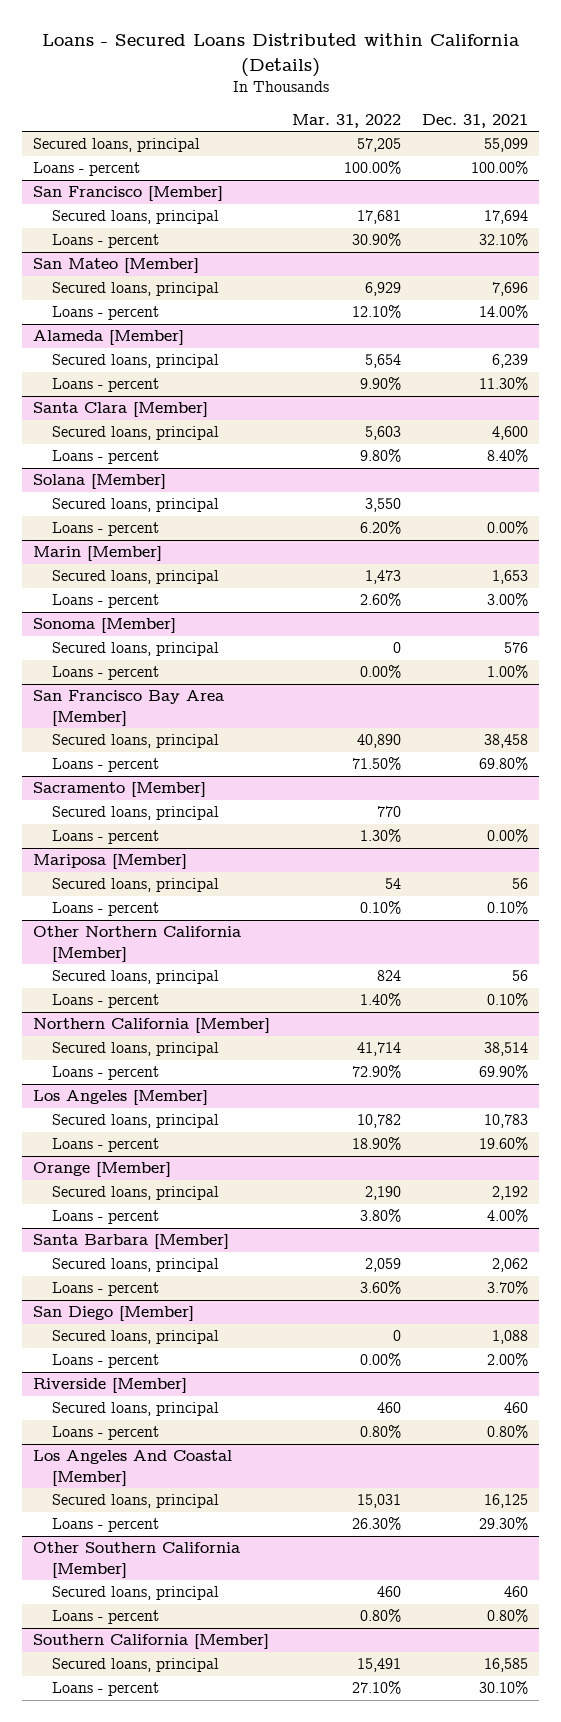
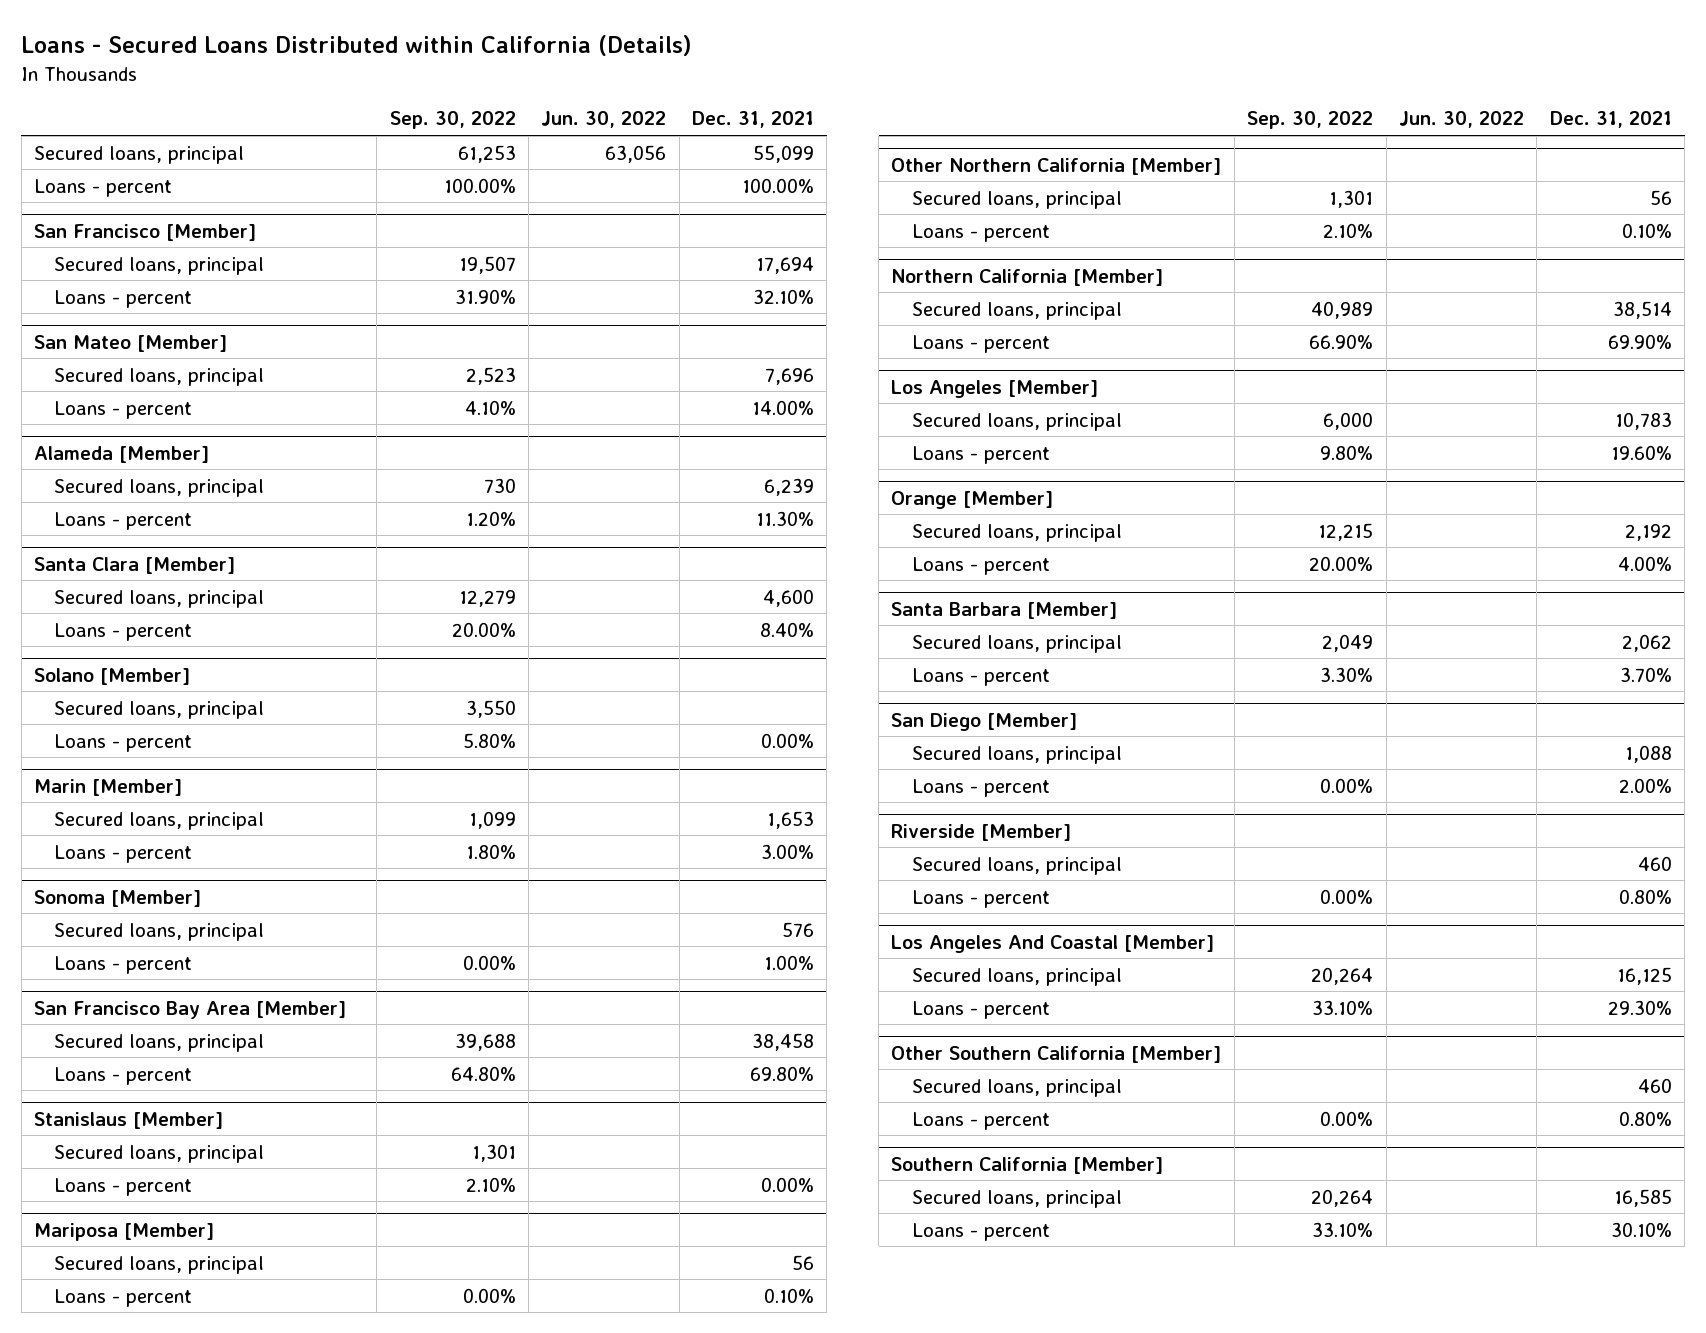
[291,113,401,128] Mar. 31, 2022 -> none
none -> [389,111,516,130] Sep. 30, 2022
none -> [541,111,667,129] Jun. 30, 2022
[33,474,167,490] Solana [Member] -> [33,667,190,685] Solano [Member]
[33,782,207,798] Sacramento [Member] -> none
none -> [33,1111,223,1129] Stanislaus [Member]

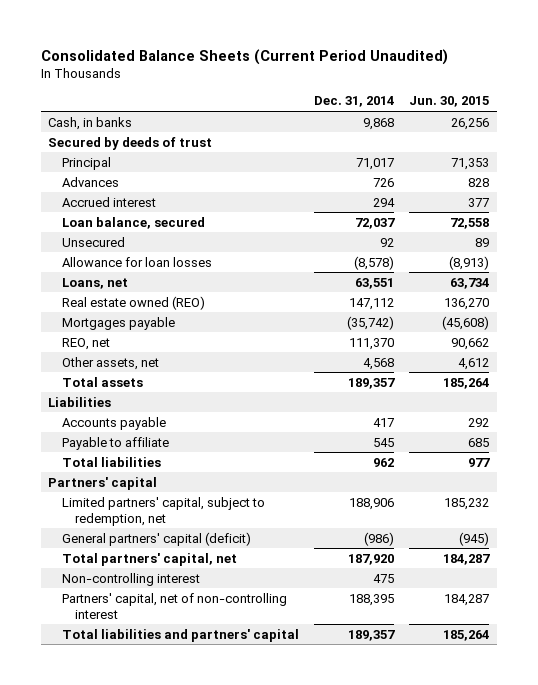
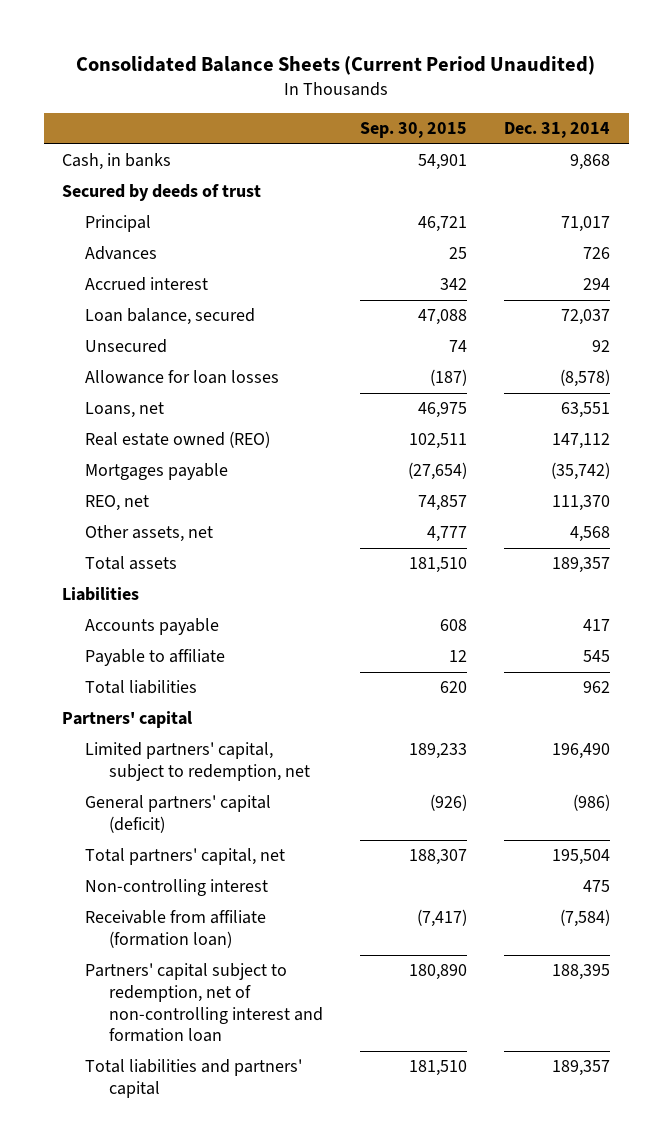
[409,96,490,108] Jun. 30, 2015 -> none
none -> [359,122,467,139] Sep. 30, 2015
[348,497,394,510] 188,906 -> [552,743,611,760] 196,490
[347,553,394,565] 187,920 -> [552,849,611,866] 195,504
none -> [85,910,267,949] Receivable from affiliate (formation loan)
[61,592,287,619] Partners' capital, net of non-controlling interest -> [85,963,323,1043] Partners' capital subject to redemption, net of non-controlling interest and formation loan

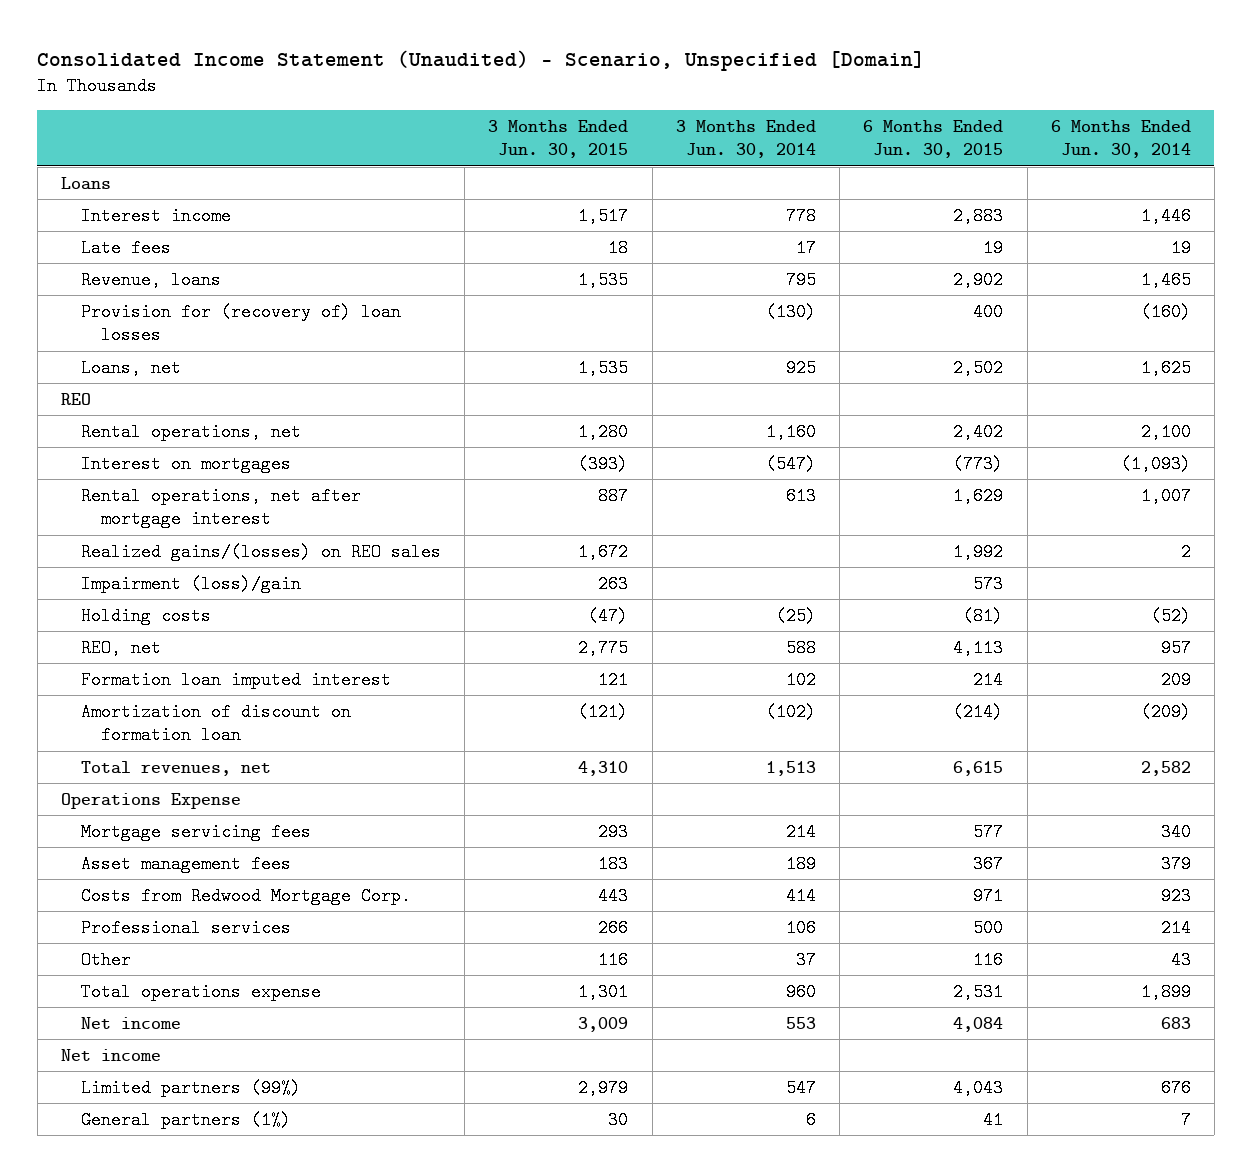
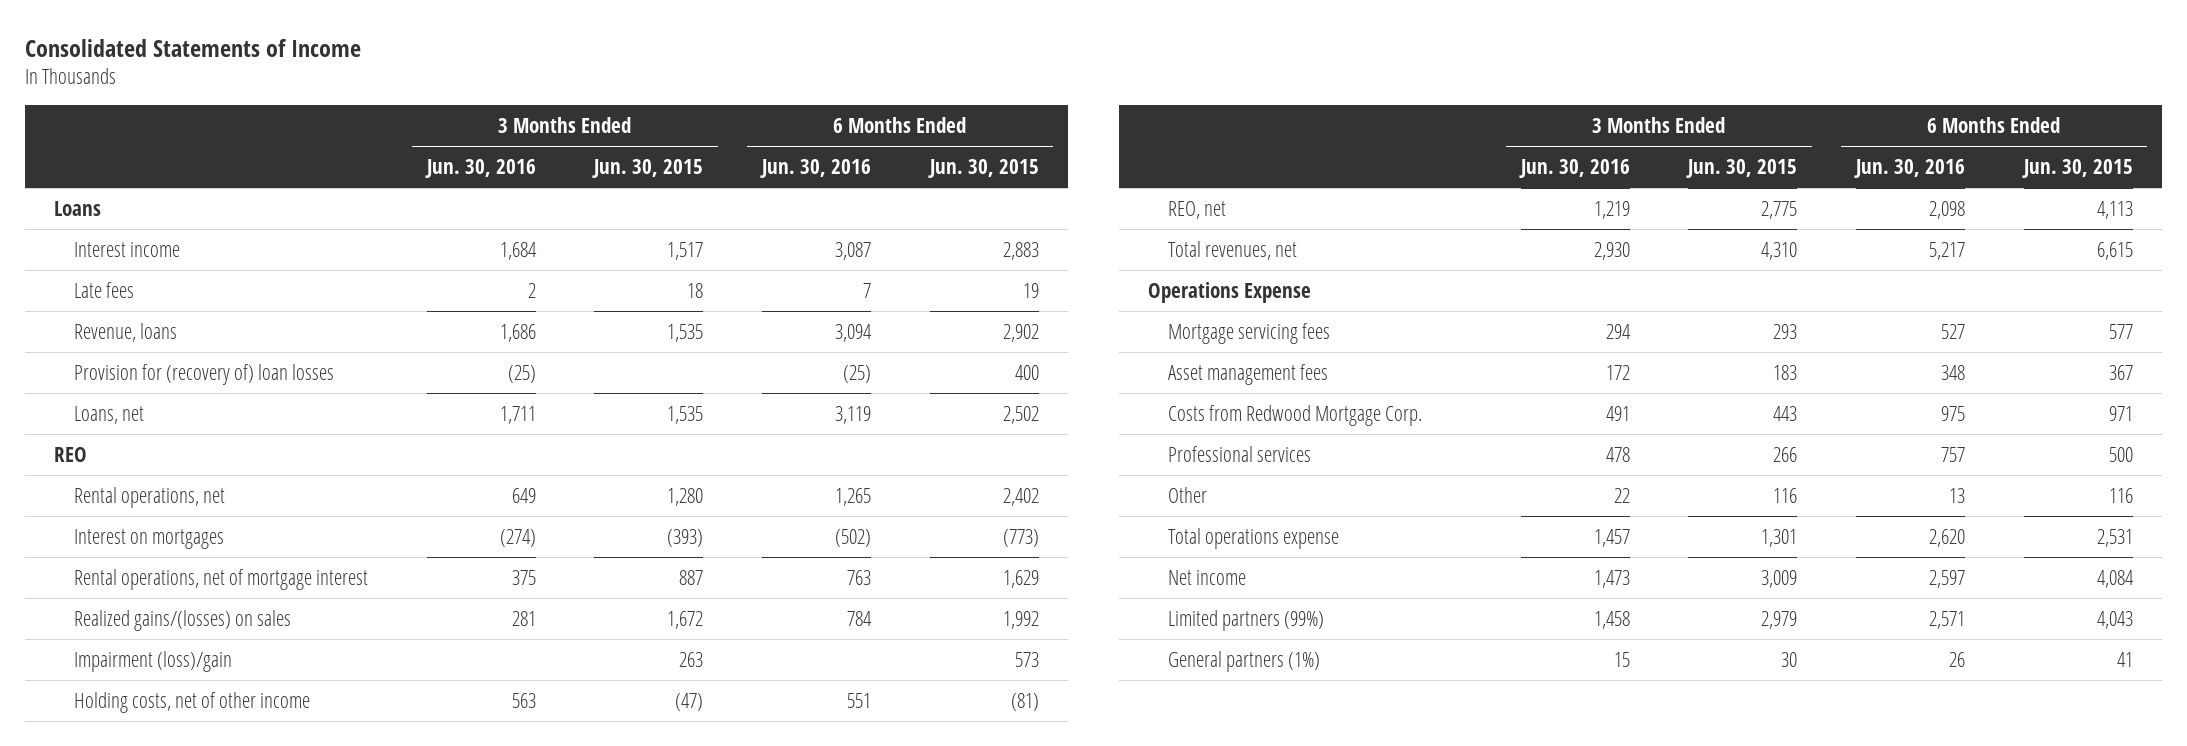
[37,50,926,72] Consolidated Income Statement (Unaudited) - Scenario, Unspecified [Domain] -> [25,38,362,57] Consolidated Statements of Income
[675,119,816,159] 3 Months Ended Jun. 30, 2014 -> none
[1050,119,1191,159] 6 Months Ended Jun. 30, 2014 -> none
none -> [424,159,536,179] Jun. 30, 2016
none -> [759,159,871,179] Jun. 30, 2016
[81,486,362,529] Rental operations, net after mortgage interest -> [74,568,369,590] Rental operations, net of mortgage interest
[81,542,442,561] Realized gains/(losses) on REO sales -> [74,609,292,631] Realized gains/(losses) on sales
[81,606,212,625] Holding costs -> [74,691,311,713] Holding costs, net of other income
[81,670,392,689] Formation loan imputed interest -> none
[81,702,352,745] Amortization of discount on formation loan -> none
[60,1048,161,1061] Net income -> none

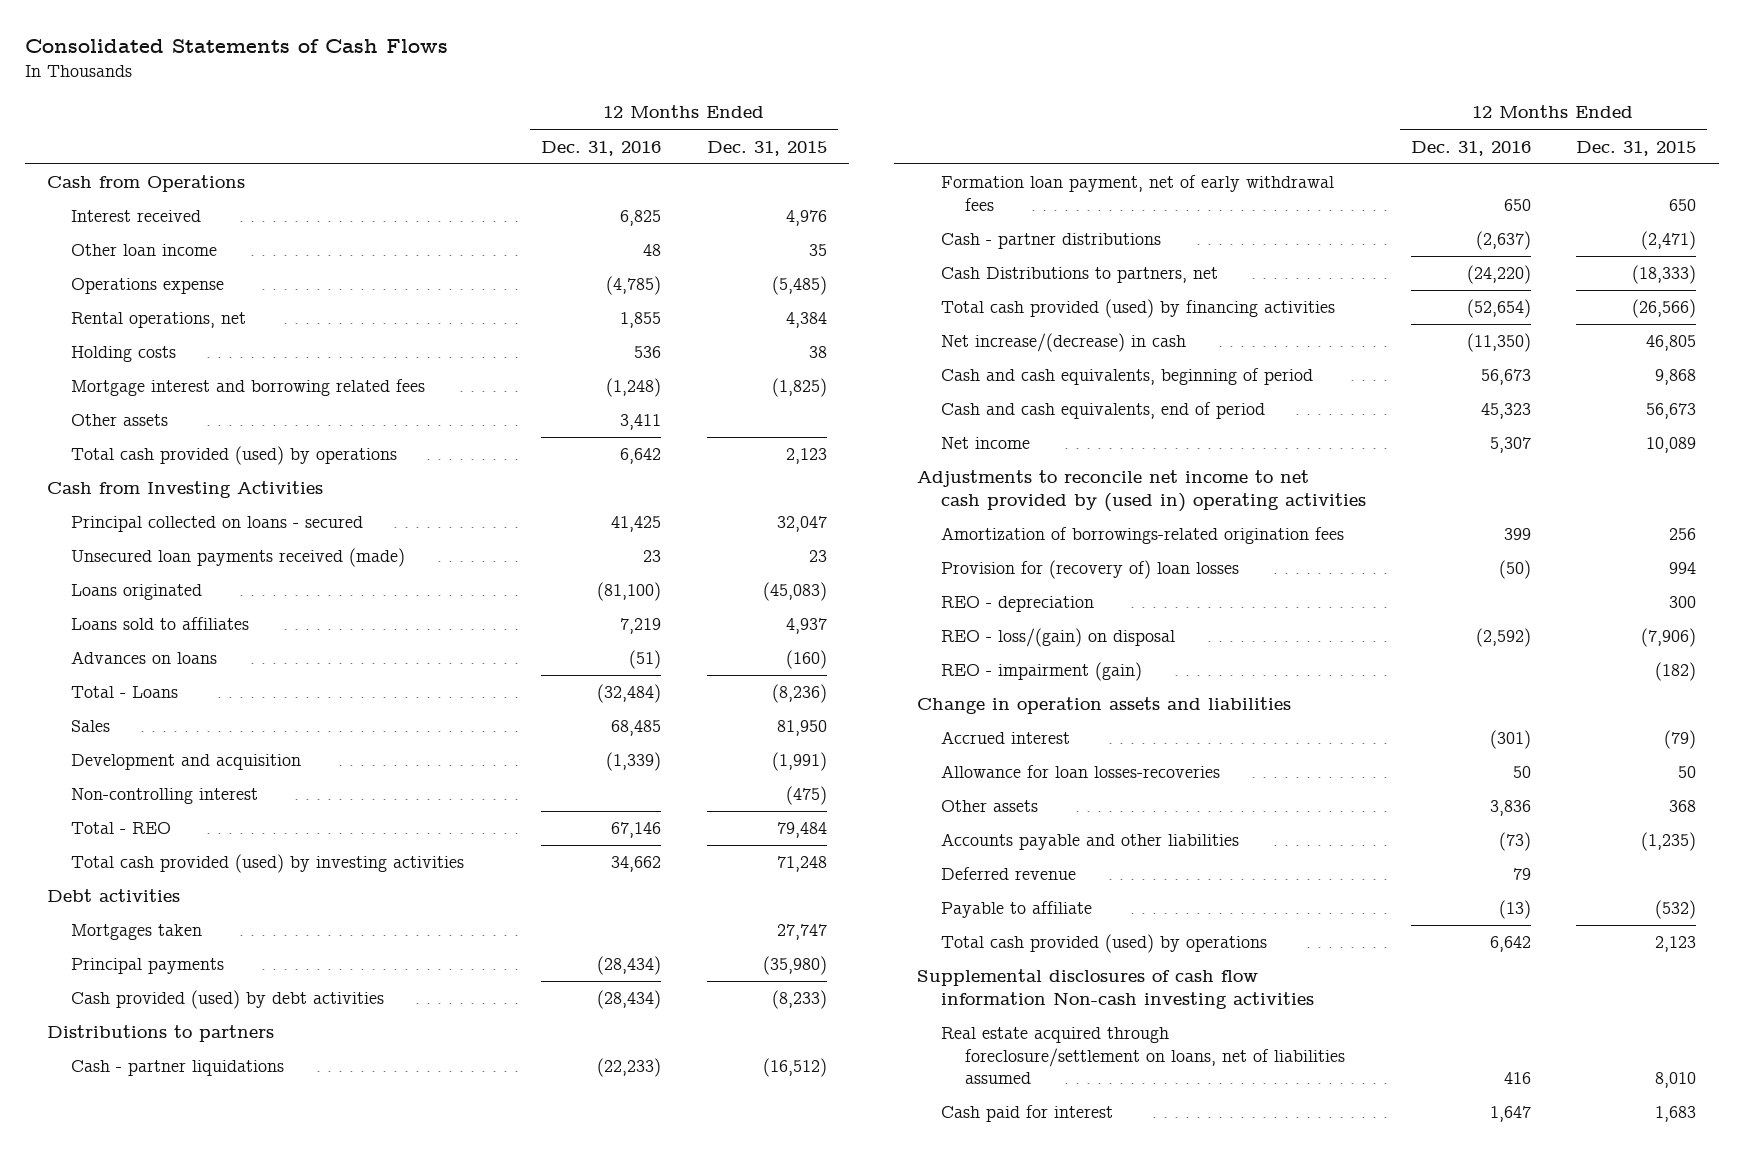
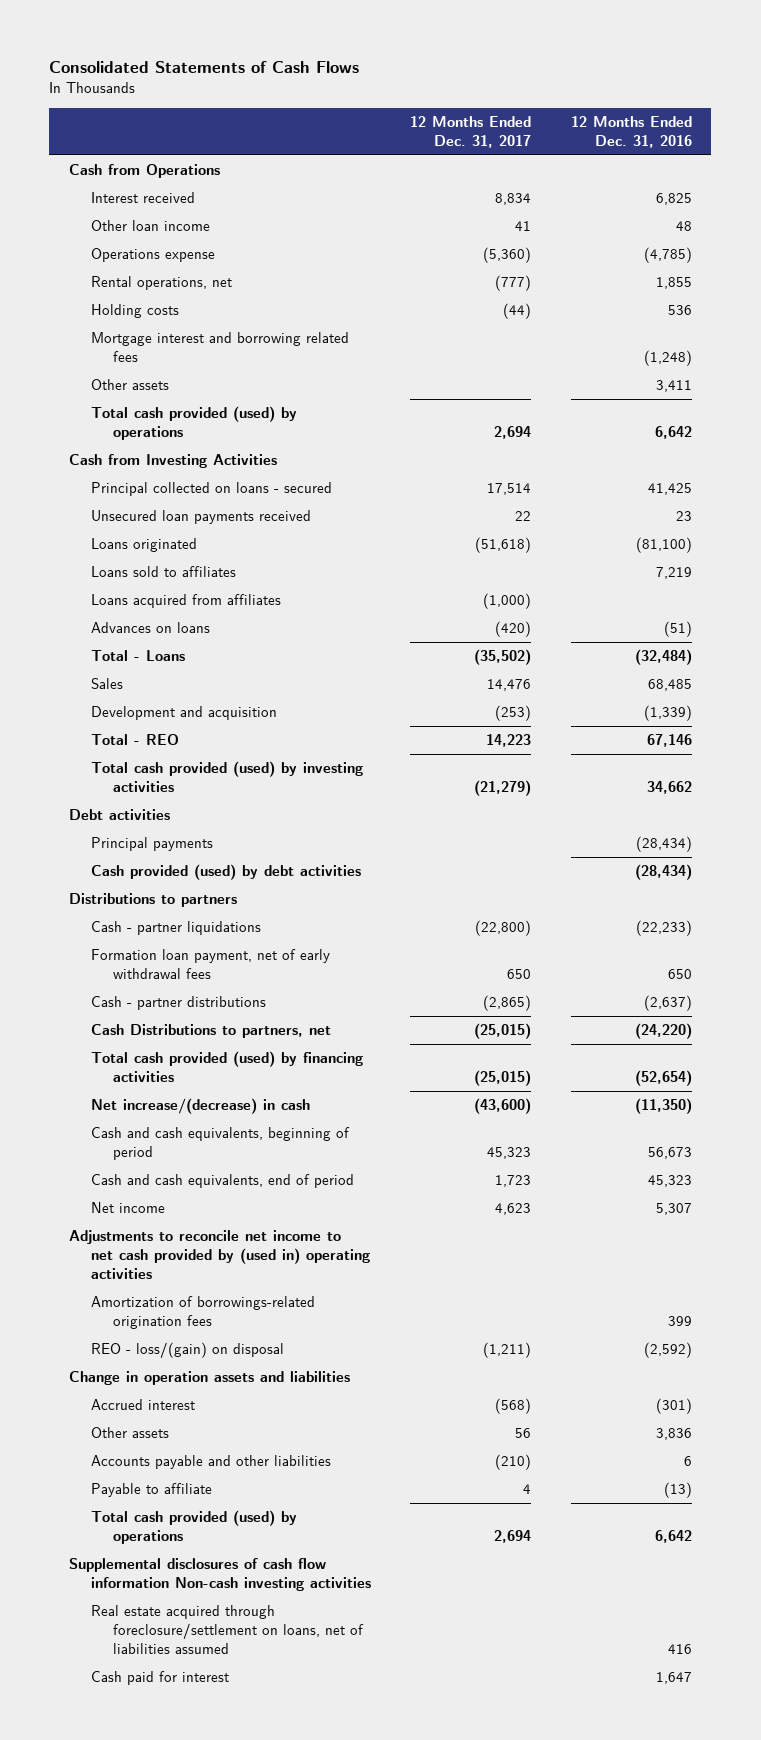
[706,140,827,156] Dec. 31, 2015 -> none
none -> [410,116,532,149] 12 Months Ended Dec. 31, 2017
[71,548,406,568] Unsecured loan payments received (made) -> [90,510,311,525] Unsecured loan payments received
none -> [90,594,281,609] Loans acquired from affiliates
[71,788,259,805] Non-controlling interest -> none
[71,924,203,941] Mortgages taken -> none
[940,560,1239,580] Provision for (recovery of) loan losses -> none
[940,596,1094,613] REO - depreciation -> none
[940,662,1142,682] REO - impairment (gain) -> none
[940,765,1220,779] Allowance for loan losses-recoveries -> none
[940,867,1076,881] Deferred revenue -> none
[1498,832,1531,852] (73) -> [683,1456,692,1467] 6

